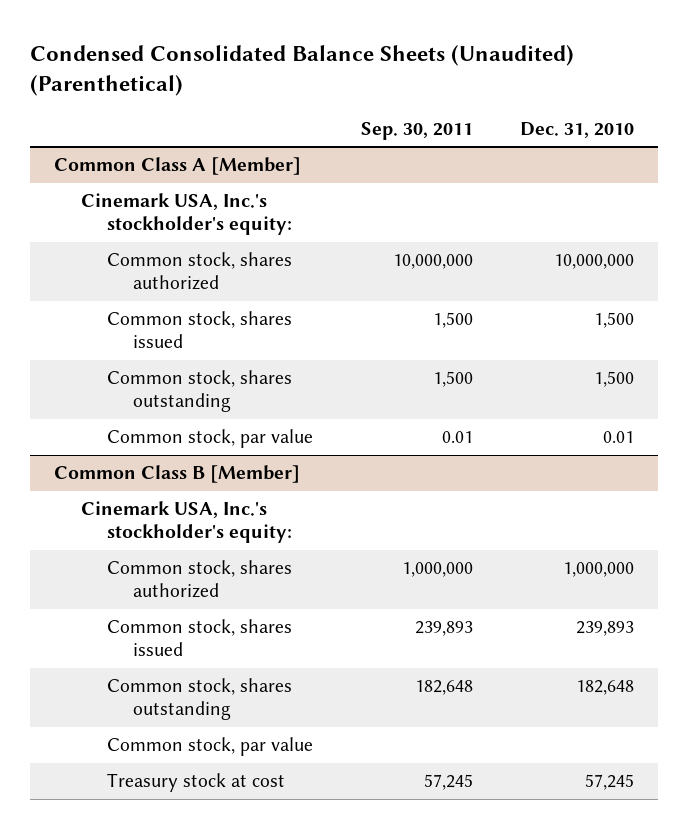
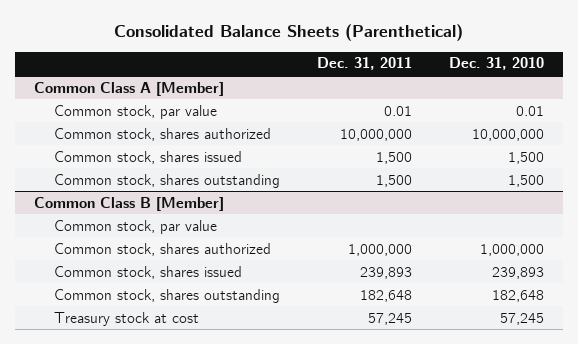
[30,44,575,97] Condensed Consolidated Balance Sheets (Unaudited) (Parenthetical) -> [113,24,463,42] Consolidated Balance Sheets (Parenthetical)
[360,122,473,141] Sep. 30, 2011 -> none
none -> [316,57,412,71] Dec. 31, 2011
[80,193,292,236] Cinemark USA, Inc.'s stockholder's equity: -> none
[106,429,313,449] Common stock, par value -> [53,104,217,119] Common stock, par value
[80,501,292,544] Cinemark USA, Inc.'s stockholder's equity: -> none
[106,737,313,757] Common stock, par value -> [53,219,217,234] Common stock, par value

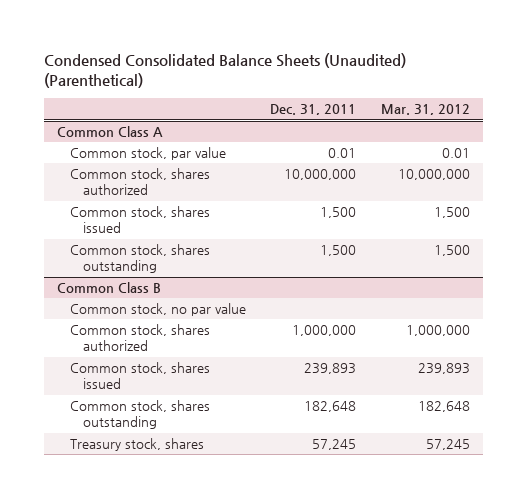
[113,24,463,42] Consolidated Balance Sheets (Parenthetical) -> [44,52,407,89] Condensed Consolidated Balance Sheets (Unaudited) (Parenthetical)
[449,57,545,71] Dec. 31, 2010 -> none
none -> [381,104,471,116] Mar. 31, 2012
[33,81,224,96] Common Class A [Member] -> [56,126,163,138] Common Class A
[33,196,224,211] Common Class B [Member] -> [56,282,161,294] Common Class B
[53,219,217,234] Common stock, par value -> [69,303,246,317] Common stock, no par value
[53,311,199,326] Treasury stock at cost -> [69,438,204,452] Treasury stock, shares

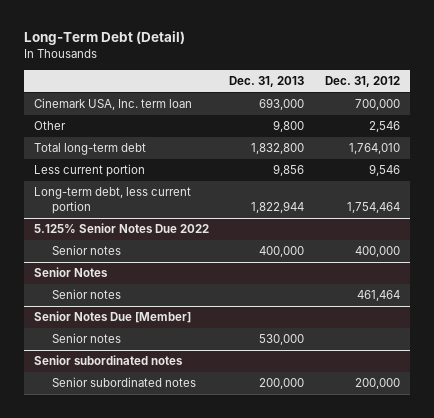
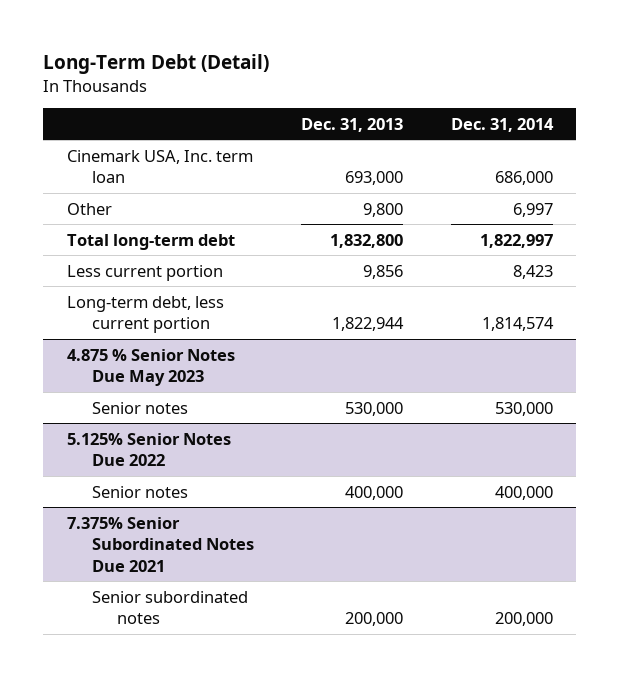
[324,75,400,87] Dec. 31, 2012 -> none
none -> [450,117,554,132] Dec. 31, 2014
none -> [66,348,235,387] 4.875 % Senior Notes Due May 2023
none -> [91,401,188,414] Senior notes
[34,267,109,278] Senior Notes -> none
[51,289,121,300] Senior notes -> none
[34,311,192,324] Senior Notes Due [Member] -> none
[51,333,121,344] Senior notes -> none
[34,355,184,366] Senior subordinated notes -> none
none -> [66,516,254,572] 7.375% Senior Subordinated Notes Due 2021

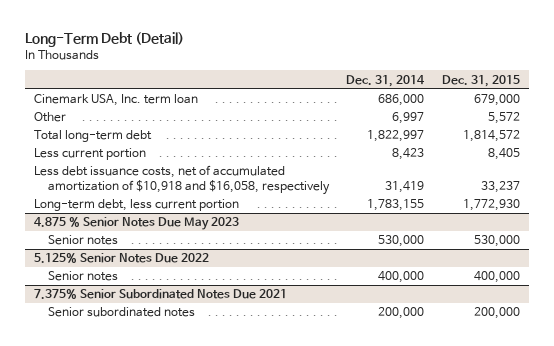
[301,117,404,132] Dec. 31, 2013 -> none
none -> [441,74,520,87] Dec. 31, 2015
none -> [33,165,330,195] Less debt issuance costs, net of accumulated amortization of $10,918 and $16,058, respectively
[481,317,554,332] 1,814,574 -> [367,199,425,212] 1,783,155

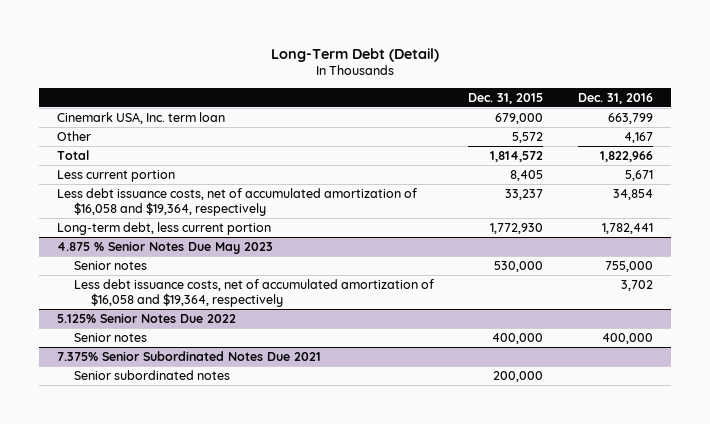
[346,74,426,87] Dec. 31, 2014 -> none
none -> [578,92,654,104] Dec. 31, 2016
[33,130,152,143] Total long-term debt -> [56,149,89,160] Total
[33,165,330,195] Less debt issuance costs, net of accumulated amortization of $10,918 and $16,058, respectively -> [56,187,417,216] Less debt issuance costs, net of accumulated amortization of $16,058 and $19,364, respectively
none -> [73,278,434,307] Less debt issuance costs, net of accumulated amortization of $16,058 and $19,364, respectively

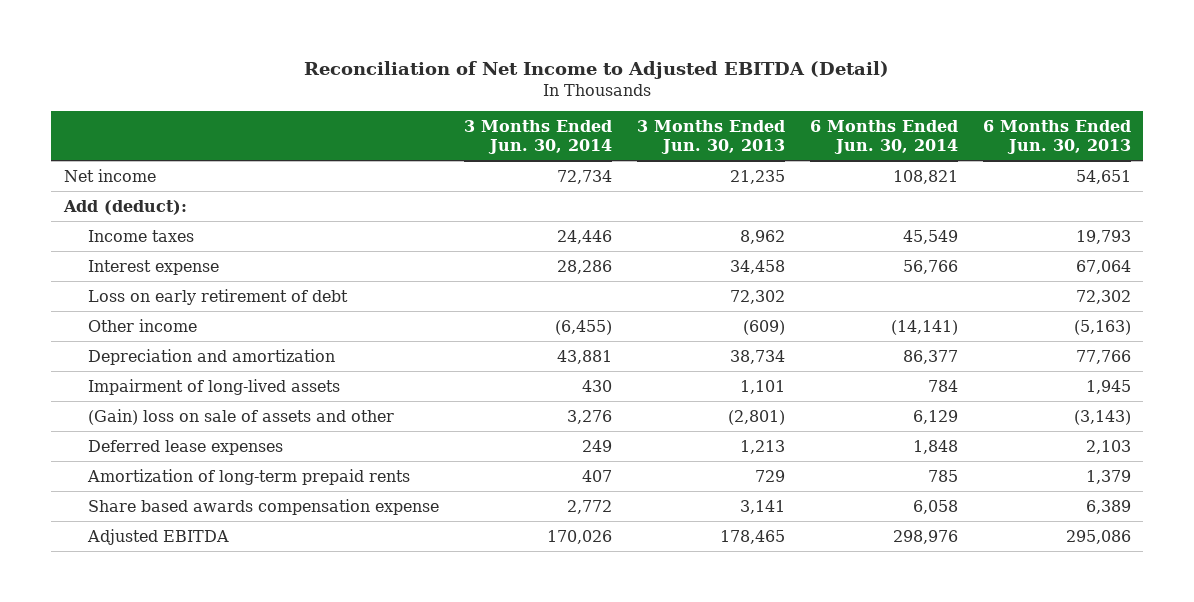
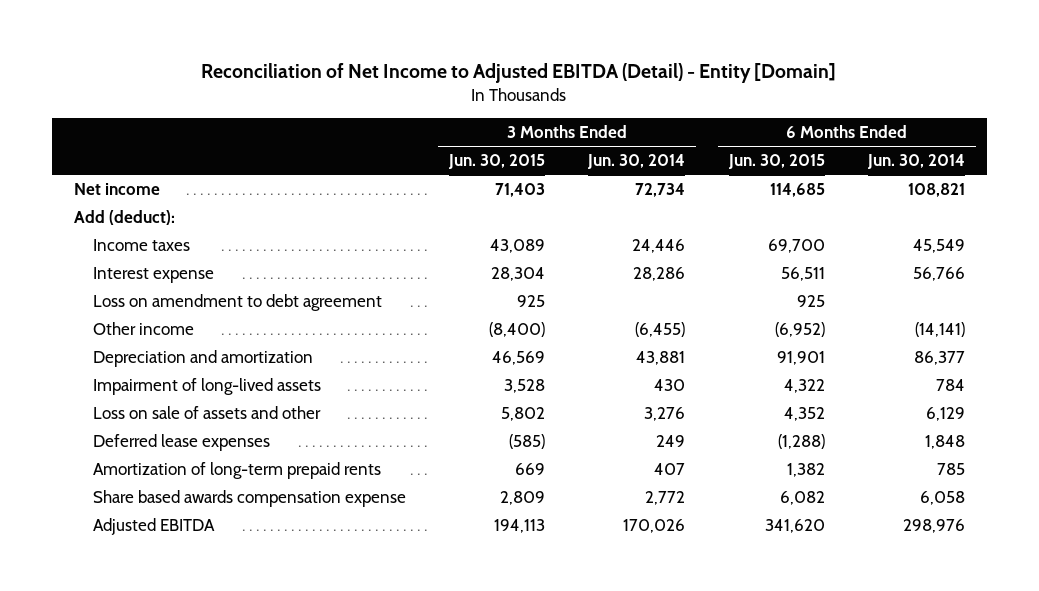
[304,60,890,79] Reconciliation of Net Income to Adjusted EBITDA (Detail) -> [201,63,837,84] Reconciliation of Net Income to Adjusted EBITDA (Detail) - Entity [Domain]
[636,119,785,154] 3 Months Ended Jun. 30, 2013 -> none
[982,119,1131,154] 6 Months Ended Jun. 30, 2013 -> none
none -> [448,154,546,170] Jun. 30, 2015
none -> [727,154,825,170] Jun. 30, 2015
[87,288,348,305] Loss on early retirement of debt -> none
none -> [92,293,382,311] Loss on amendment to debt agreement
[87,408,394,425] (Gain) loss on sale of assets and other -> [92,405,321,419] Loss on sale of assets and other

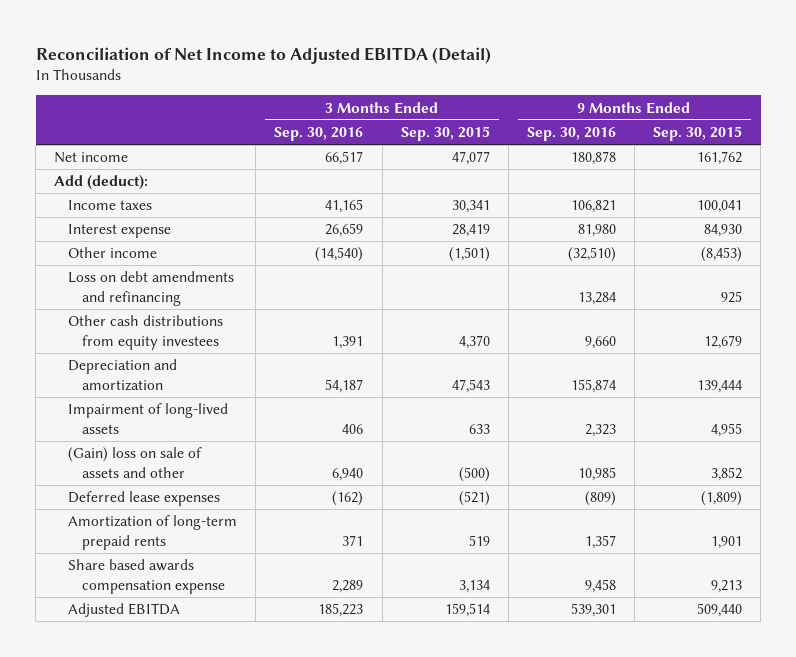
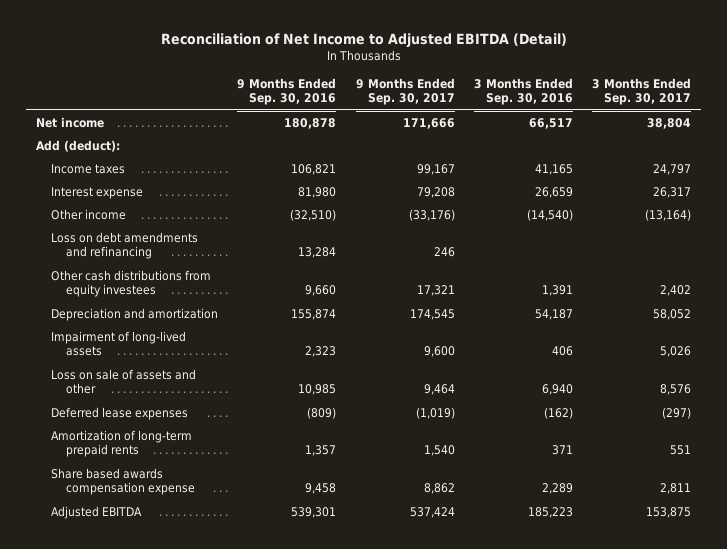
[400,126,490,142] Sep. 30, 2015 -> none
[653,126,743,142] Sep. 30, 2015 -> none
none -> [355,78,455,106] 9 Months Ended Sep. 30, 2017
none -> [592,78,692,106] 3 Months Ended Sep. 30, 2017
[68,447,203,478] (Gain) loss on sale of assets and other -> [50,369,196,395] Loss on sale of assets and other

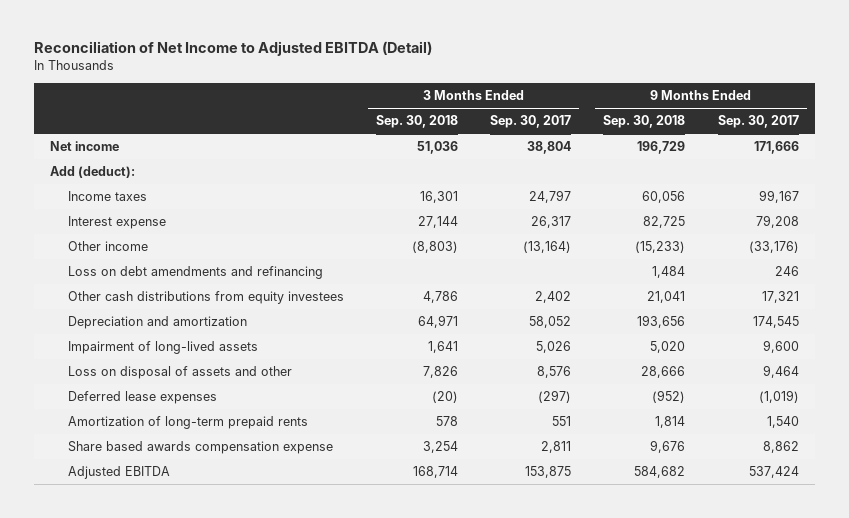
[237,78,337,106] 9 Months Ended Sep. 30, 2016 -> none
[474,78,574,106] 3 Months Ended Sep. 30, 2016 -> none
none -> [375,115,458,129] Sep. 30, 2018
none -> [603,115,686,129] Sep. 30, 2018
[50,369,196,395] Loss on sale of assets and other -> [67,366,292,380] Loss on disposal of assets and other

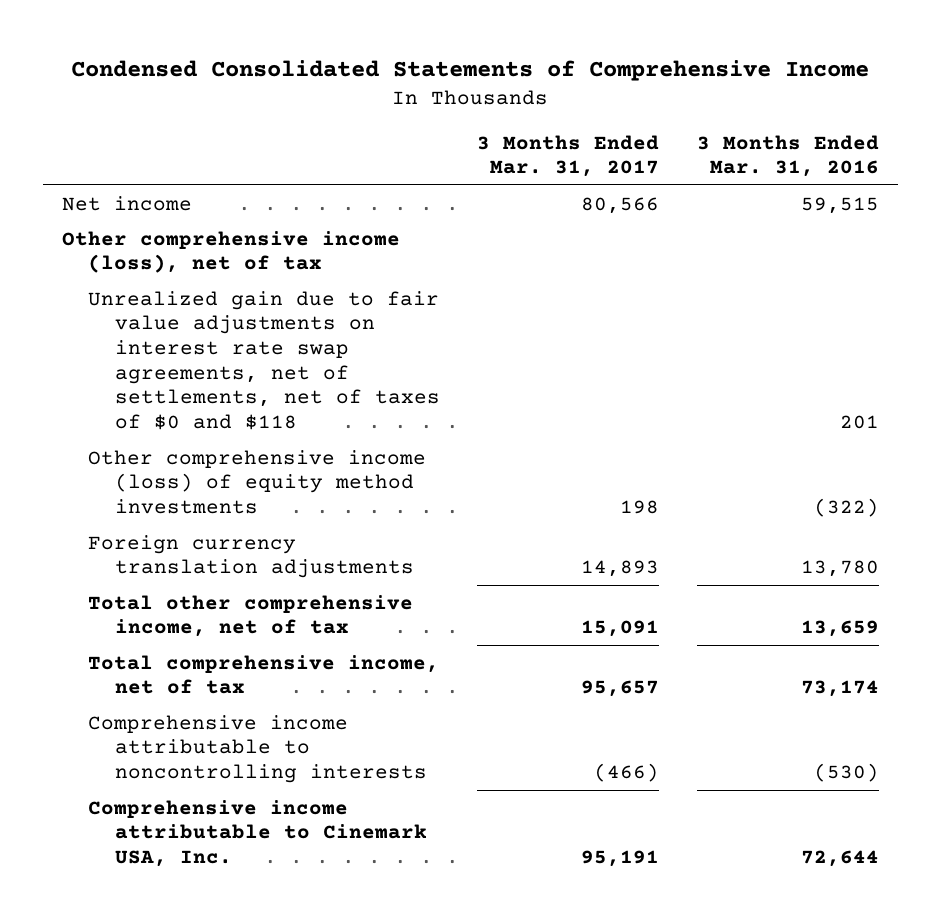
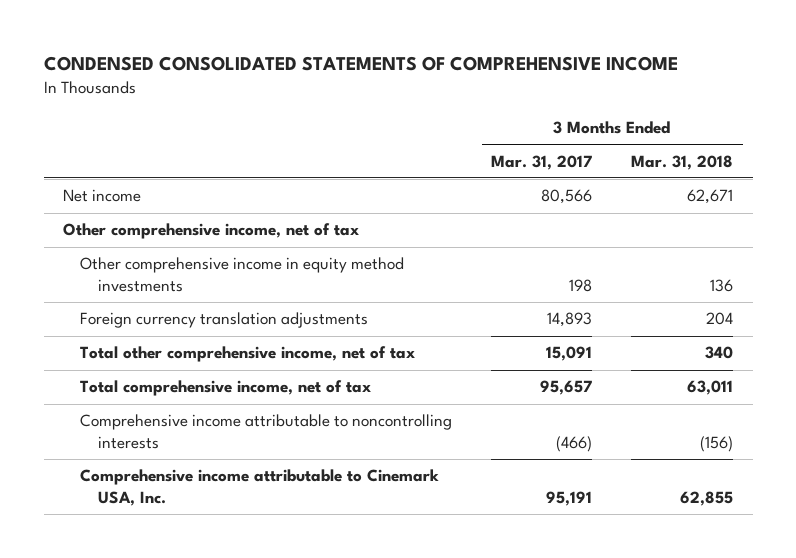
[71,59,870,81] Condensed Consolidated Statements of Comprehensive Income -> [43,56,678,72] CONDENSED CONSOLIDATED STATEMENTS OF COMPREHENSIVE INCOME
[696,134,879,178] 3 Months Ended Mar. 31, 2016 -> none
none -> [631,154,734,170] Mar. 31, 2018
[88,290,440,430] Unrealized gain due to fair value adjustments on interest rate swap agreements, net of settlements, net of taxes of $0 and $118 -> none
[61,230,400,274] Other comprehensive income (loss), net of tax -> [63,223,360,240] Other comprehensive income, net of tax
[88,449,427,515] Other comprehensive income (loss) of equity method investments -> [80,257,405,292] Other comprehensive income in equity method investments

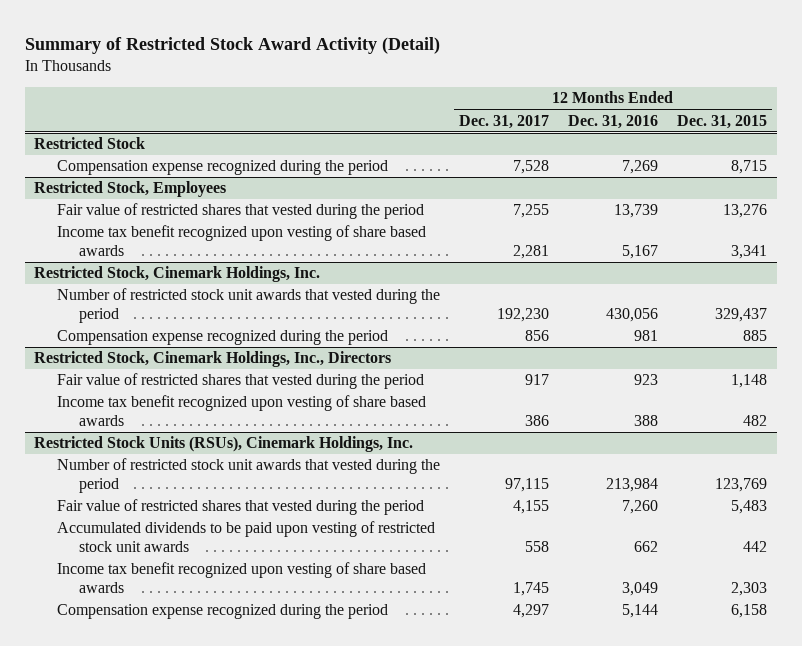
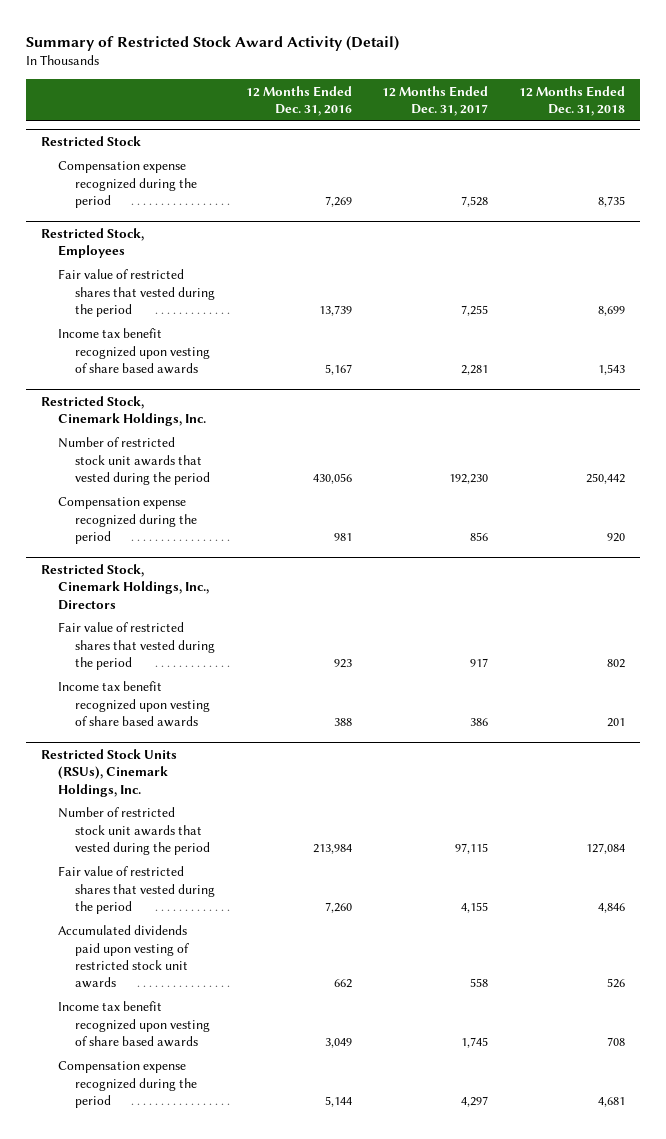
[677,114,768,129] Dec. 31, 2015 -> none
none -> [519,85,626,116] 12 Months Ended Dec. 31, 2018
[56,521,435,552] Accumulated dividends to be paid upon vesting of restricted stock unit awards -> [58,925,190,989] Accumulated dividends paid upon vesting of restricted stock unit awards

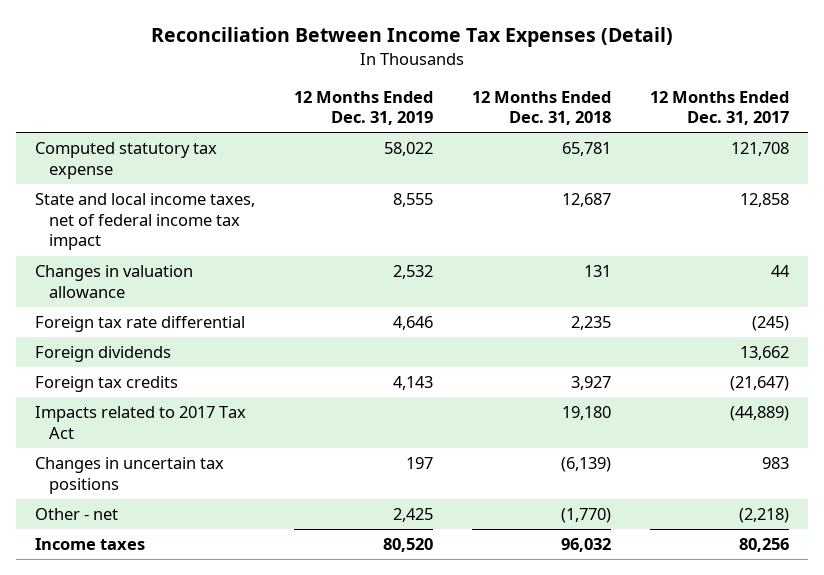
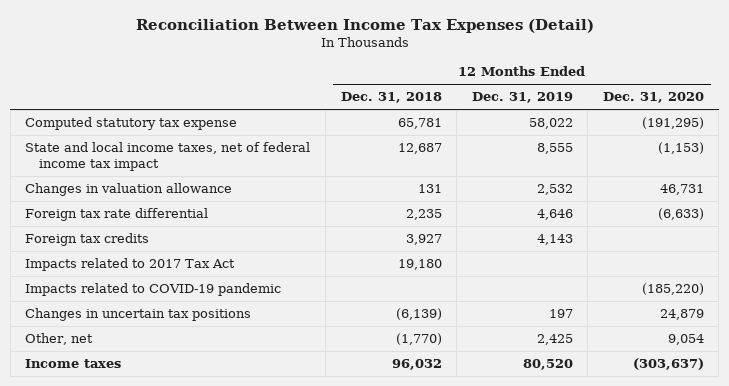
[649,90,789,126] 12 Months Ended Dec. 31, 2017 -> none
none -> [602,92,704,104] Dec. 31, 2020
[35,346,172,363] Foreign dividends -> none
none -> [25,283,282,297] Impacts related to COVID-19 pandemic
[35,508,119,521] Other - net -> [25,333,94,346] Other, net

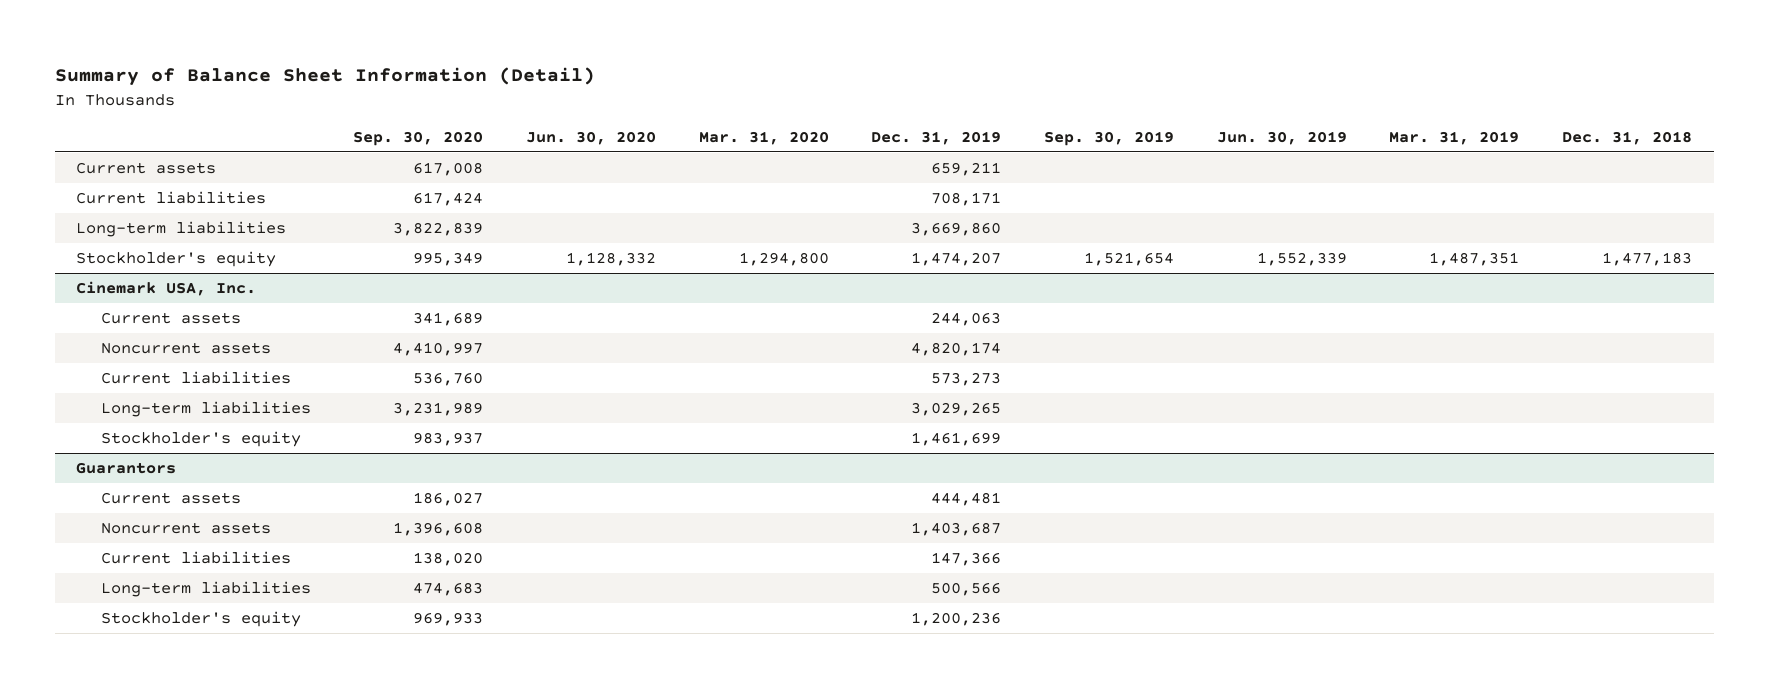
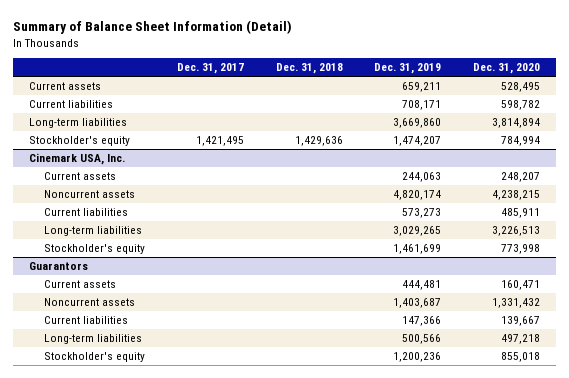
[353,130,484,146] Sep. 30, 2020 -> none
[526,130,657,145] Jun. 30, 2020 -> none
[698,130,829,145] Mar. 31, 2020 -> none
[1044,130,1175,146] Sep. 30, 2019 -> none
[1216,130,1347,145] Jun. 30, 2019 -> none
[1389,130,1520,145] Mar. 31, 2019 -> none
none -> [176,63,244,75] Dec. 31, 2017
none -> [473,63,541,75] Dec. 31, 2020
[1602,252,1693,267] 1,477,183 -> [294,135,343,146] 1,429,636

